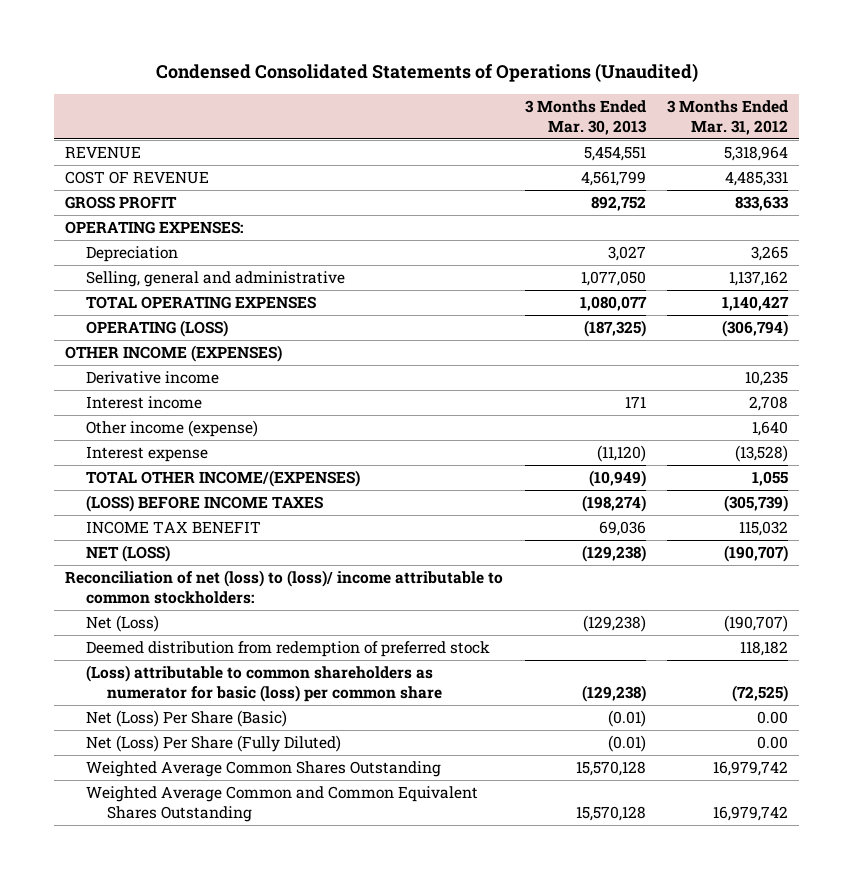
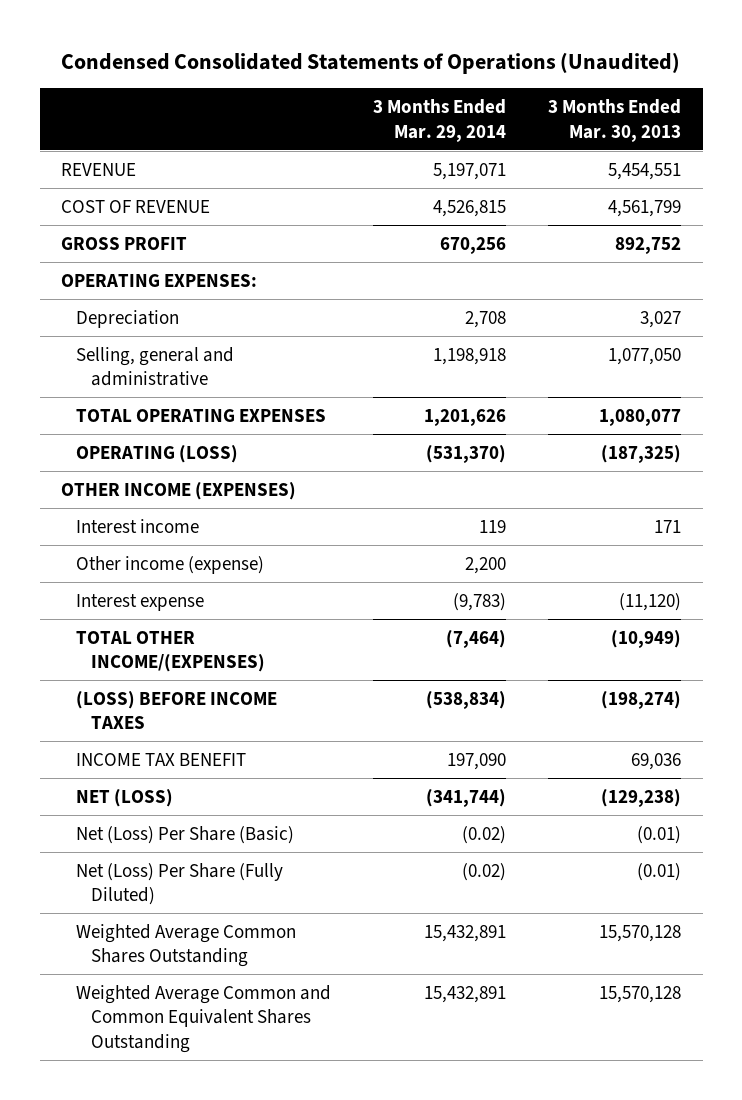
[667,99,789,135] 3 Months Ended Mar. 31, 2012 -> none
none -> [373,99,507,142] 3 Months Ended Mar. 29, 2014
[85,371,219,385] Derivative income -> none
[64,570,503,605] Reconciliation of net (loss) to (loss)/ income attributable to common stockholders: -> none
[85,615,159,633] Net (Loss) -> none
[85,641,490,658] Deemed distribution from redemption of preferred stock -> none
[85,665,442,703] (Loss) attributable to common shareholders as numerator for basic (loss) per common share -> none

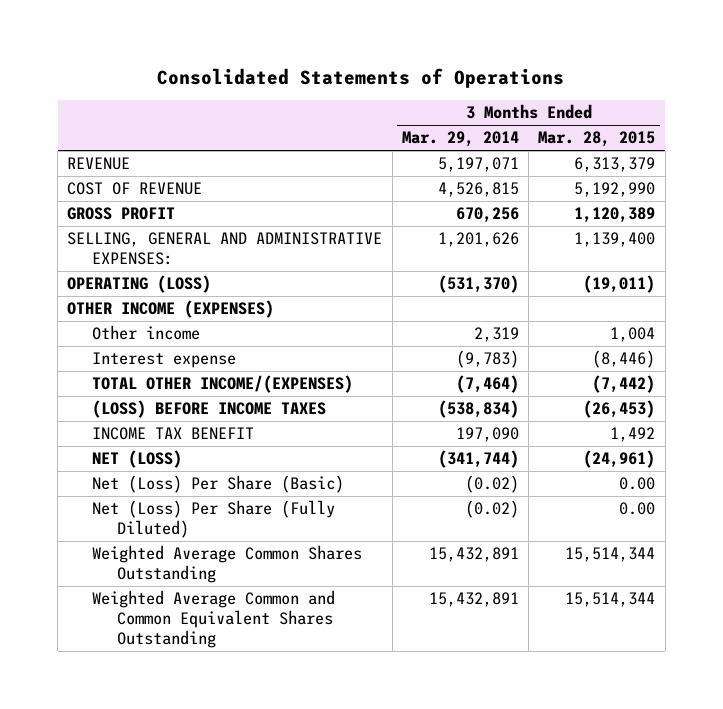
[61,52,681,75] Condensed Consolidated Statements of Operations (Unaudited) -> [157,67,565,88] Consolidated Statements of Operations
[548,99,682,142] 3 Months Ended Mar. 30, 2013 -> none
none -> [538,131,656,148] Mar. 28, 2015
[60,273,257,287] OPERATING EXPENSES: -> none
[76,309,180,328] Depreciation -> none
[76,408,327,422] TOTAL OPERATING EXPENSES -> none
[76,346,235,387] Selling, general and administrative -> [67,232,383,266] SELLING, GENERAL AND ADMINISTRATIVE EXPENSES:
[433,347,507,365] 1,198,918 -> [437,232,519,248] 1,201,626
[76,518,200,533] Interest income -> none
[76,555,265,574] Other income (expense) -> [92,325,201,341] Other income
[465,556,507,574] 2,200 -> [473,327,519,343] 2,319

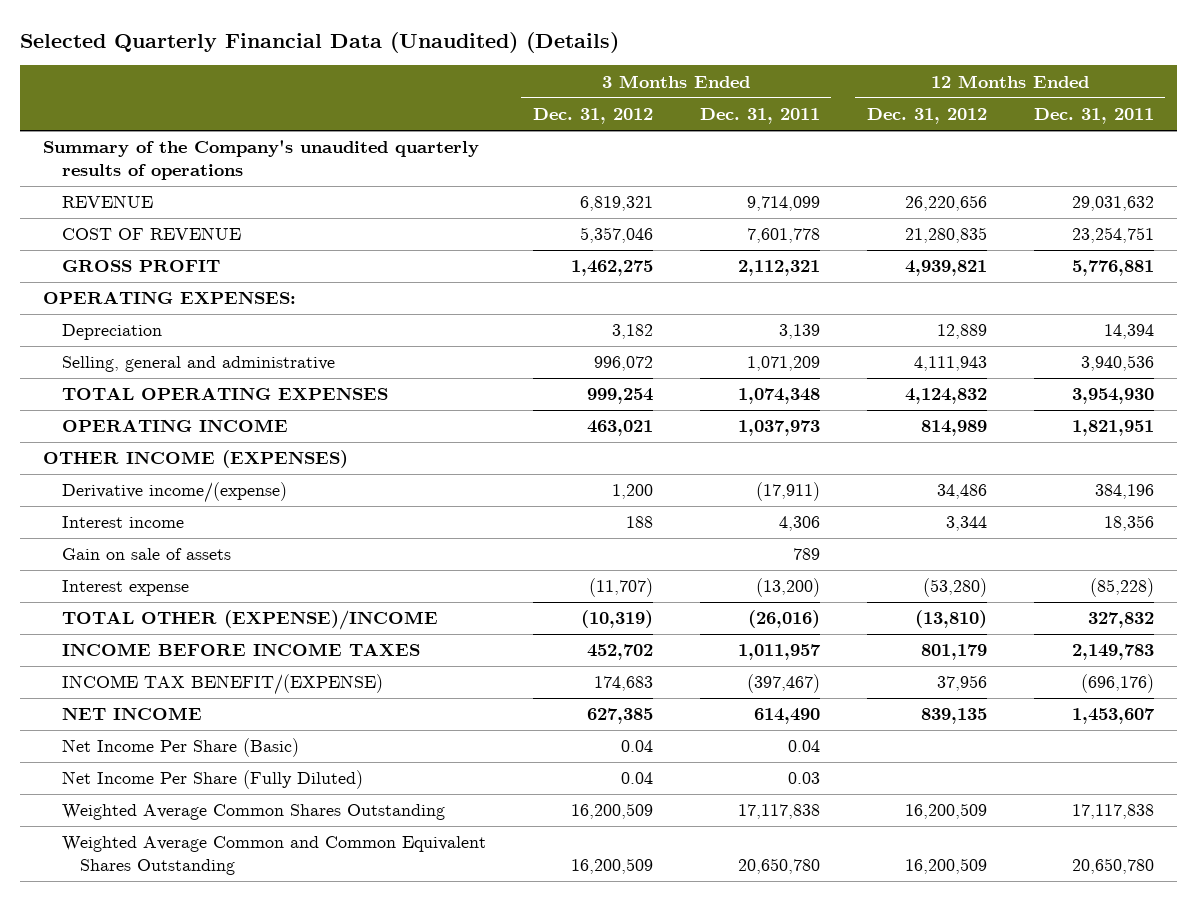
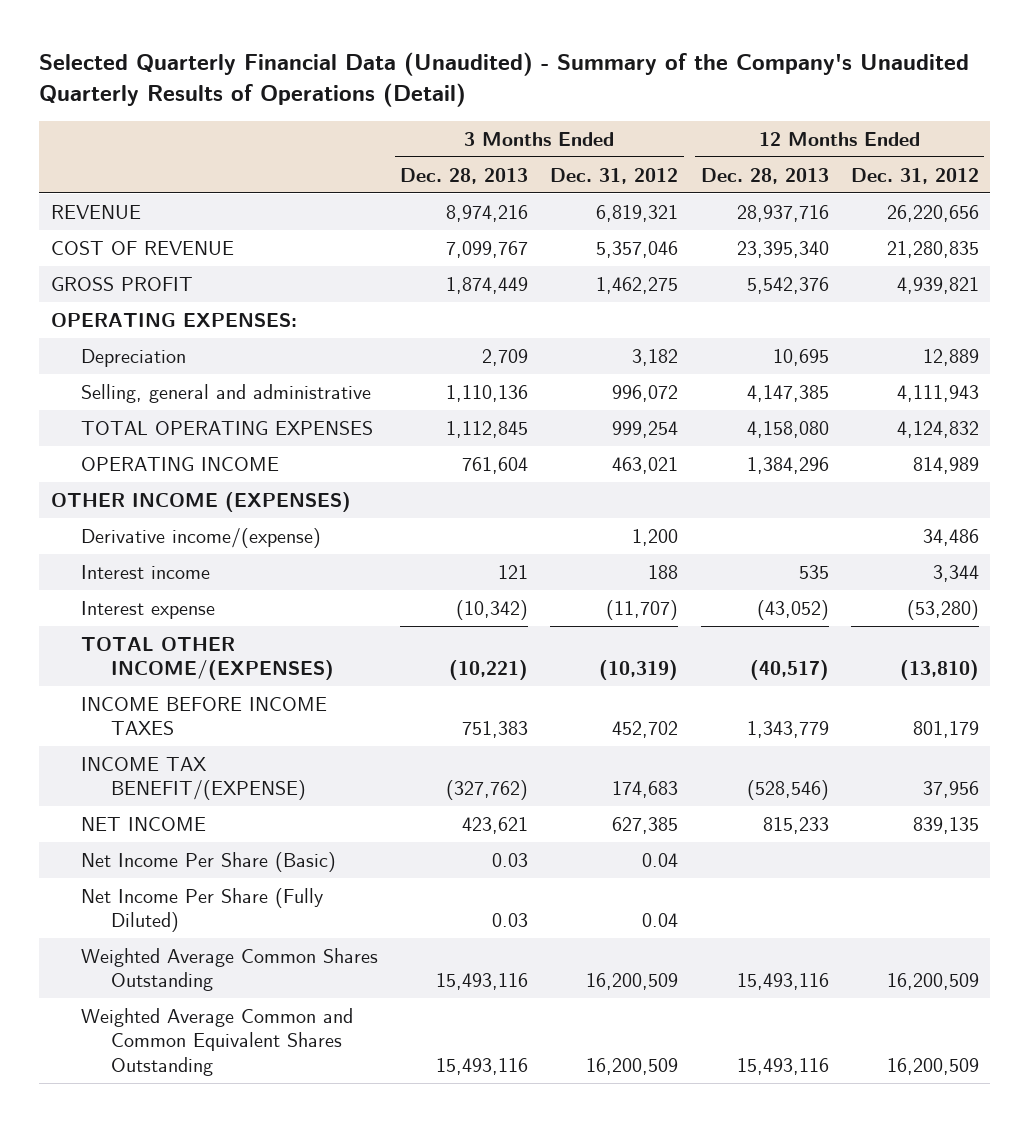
[19,31,619,53] Selected Quarterly Financial Data (Unaudited) (Details) -> [39,52,970,107] Selected Quarterly Financial Data (Unaudited) - Summary of the Company's Unaudited Quarterly Results of Operations (Detail)
[699,108,820,125] Dec. 31, 2011 -> none
[1033,108,1154,125] Dec. 31, 2011 -> none
none -> [400,167,529,184] Dec. 28, 2013
none -> [700,167,829,184] Dec. 28, 2013
[43,140,480,180] Summary of the Company's unaudited quarterly results of operations -> none
[61,548,231,561] Gain on sale of assets -> none
[61,610,438,631] TOTAL OTHER (EXPENSE)/INCOME -> [80,636,335,681] TOTAL OTHER INCOME/(EXPENSES)

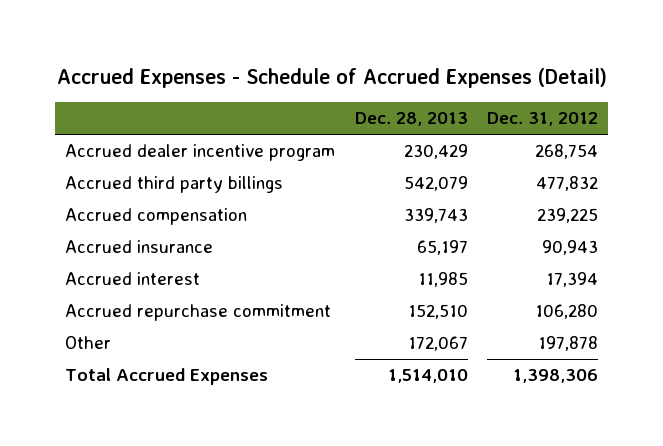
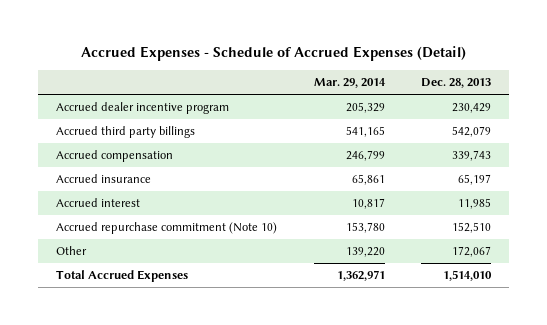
[487,112,599,127] Dec. 31, 2012 -> none
none -> [313,78,386,89] Mar. 29, 2014
[64,304,331,322] Accrued repurchase commitment -> [56,222,278,235] Accrued repurchase commitment (Note 10)

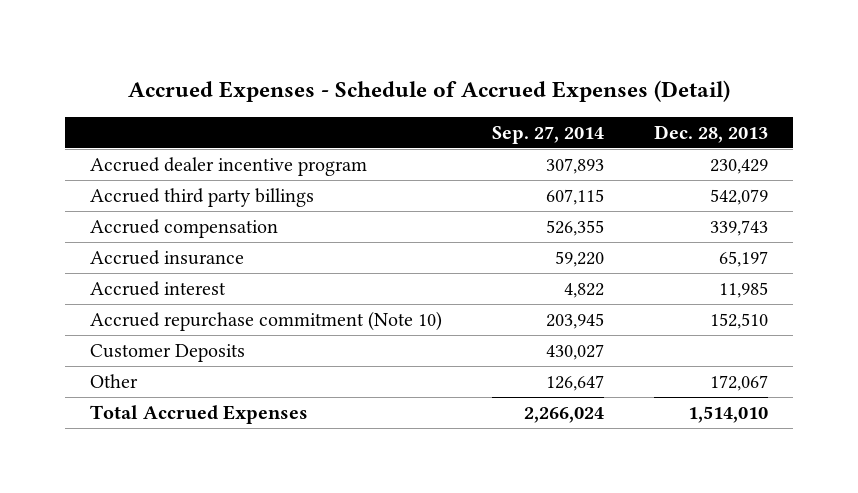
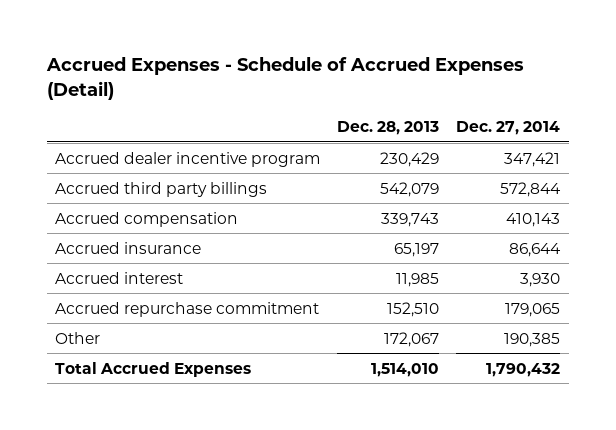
[492,125,605,144] Sep. 27, 2014 -> none
none -> [456,121,561,136] Dec. 27, 2014
[90,343,246,362] Customer Deposits -> none
[90,310,443,331] Accrued repurchase commitment (Note 10) -> [55,301,320,317] Accrued repurchase commitment

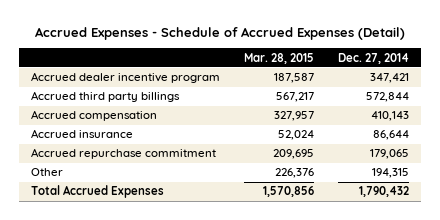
[337,121,440,136] Dec. 28, 2013 -> none
none -> [243,52,314,64] Mar. 28, 2015
[55,271,184,284] Accrued interest -> none
[504,332,561,347] 190,385 -> [371,168,409,179] 194,315

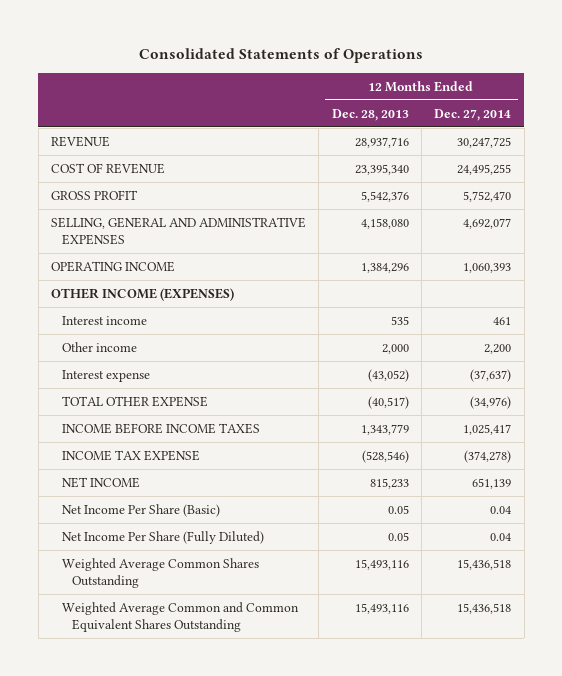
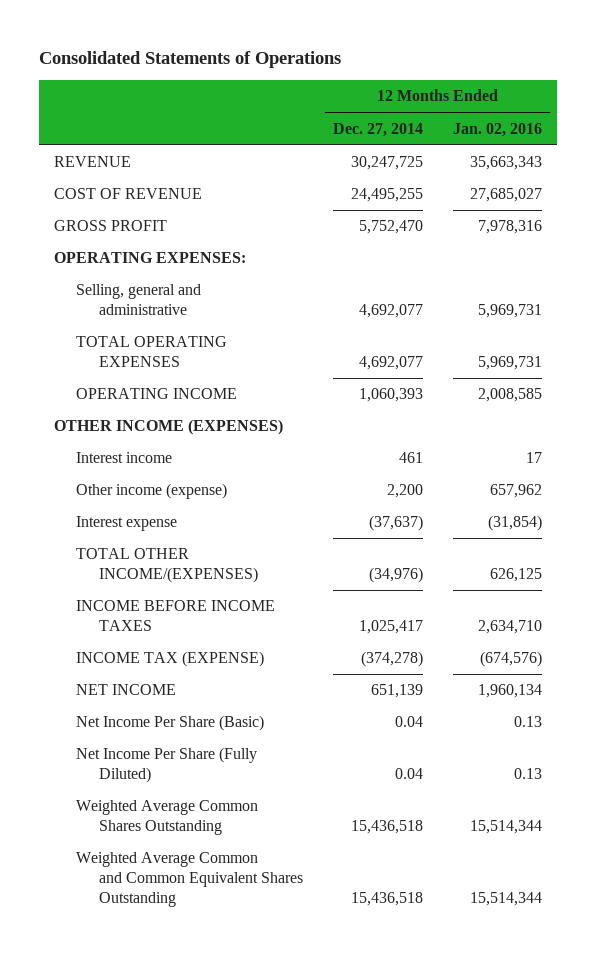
[331,108,409,121] Dec. 28, 2013 -> none
none -> [453,122,543,137] Jan. 02, 2016
none -> [54,252,247,264] OPERATING EXPENSES:
[50,216,306,246] SELLING, GENERAL AND ADMINISTRATIVE EXPENSES -> [76,284,202,316] Selling, general and administrative
none -> [76,336,228,368] TOTAL OPERATING EXPENSES
[61,341,137,352] Other income -> [76,483,228,500] Other income (expense)
[61,395,208,407] TOTAL OTHER EXPENSE -> [76,548,258,584] TOTAL OTHER INCOME/(EXPENSES)
[61,449,200,461] INCOME TAX EXPENSE -> [76,651,265,668] INCOME TAX (EXPENSE)

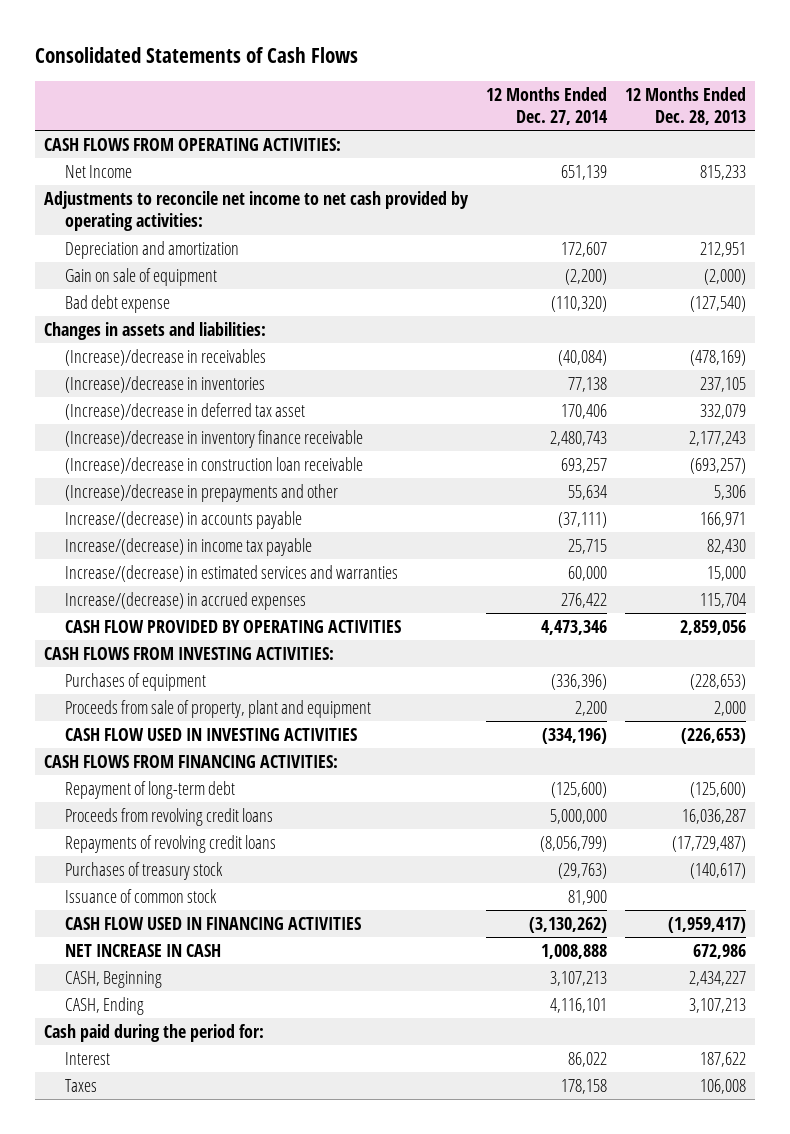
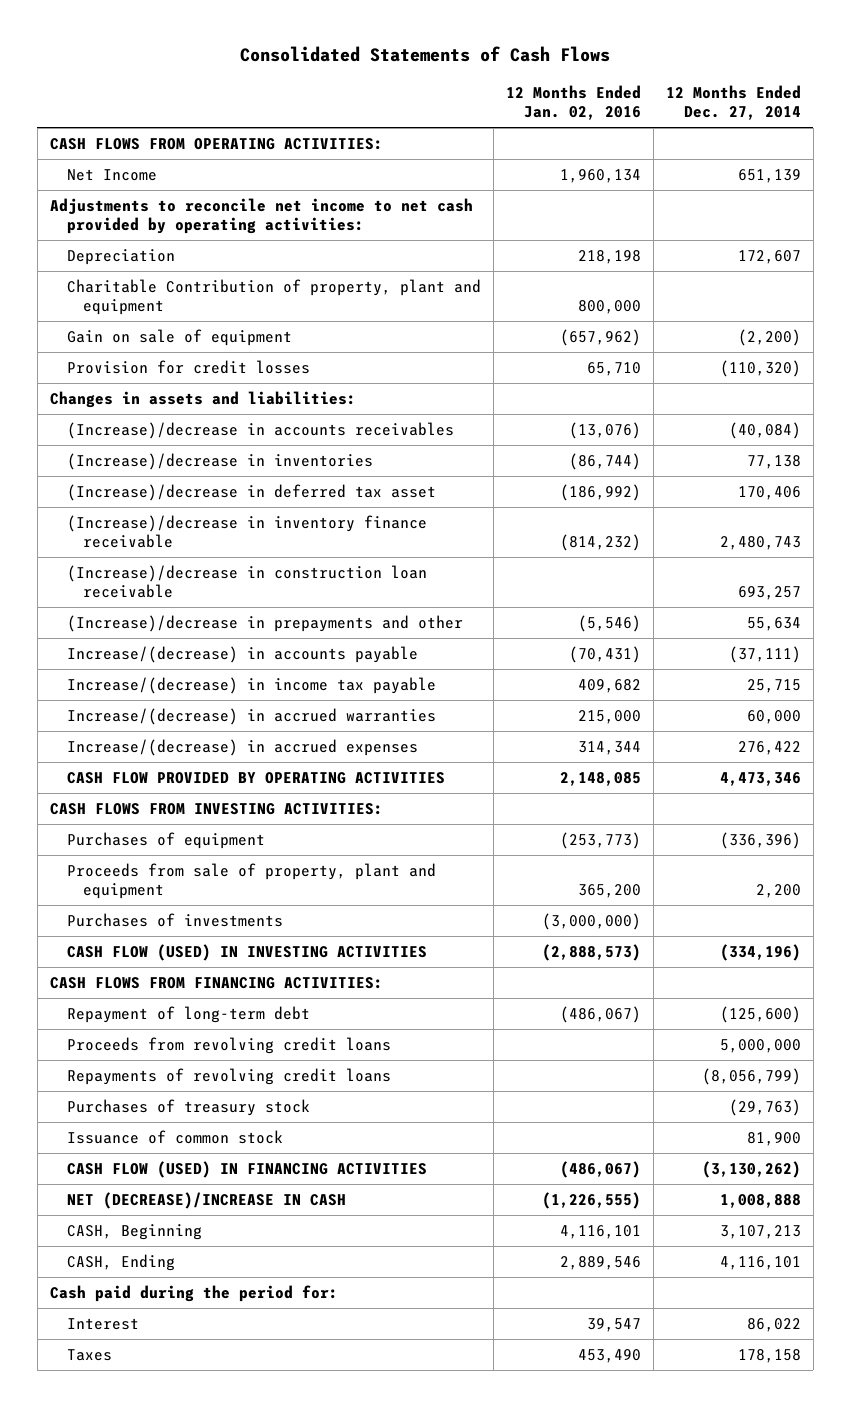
[624,86,746,125] 12 Months Ended Dec. 28, 2013 -> none
none -> [505,84,641,121] 12 Months Ended Jan. 02, 2016
[65,240,240,259] Depreciation and amortization -> [66,248,175,265] Depreciation
none -> [66,278,481,316] Charitable Contribution of property, plant and equipment
[65,294,171,313] Bad debt expense -> [66,359,310,374] Provision for credit losses
[65,348,267,366] (Increase)/decrease in receivables -> [66,421,454,439] (Increase)/decrease in accounts receivables
[65,564,399,582] Increase/(decrease) in estimated services and warranties -> [66,707,436,725] Increase/(decrease) in accrued warranties
none -> [66,912,283,927] Purchases of investments
[65,727,358,741] CASH FLOW USED IN INVESTING ACTIVITIES -> [66,943,427,961] CASH FLOW (USED) IN INVESTING ACTIVITIES
[65,916,362,930] CASH FLOW USED IN FINANCING ACTIVITIES -> [66,1160,427,1178] CASH FLOW (USED) IN FINANCING ACTIVITIES
[65,943,222,957] NET INCREASE IN CASH -> [66,1191,346,1209] NET (DECREASE)/INCREASE IN CASH

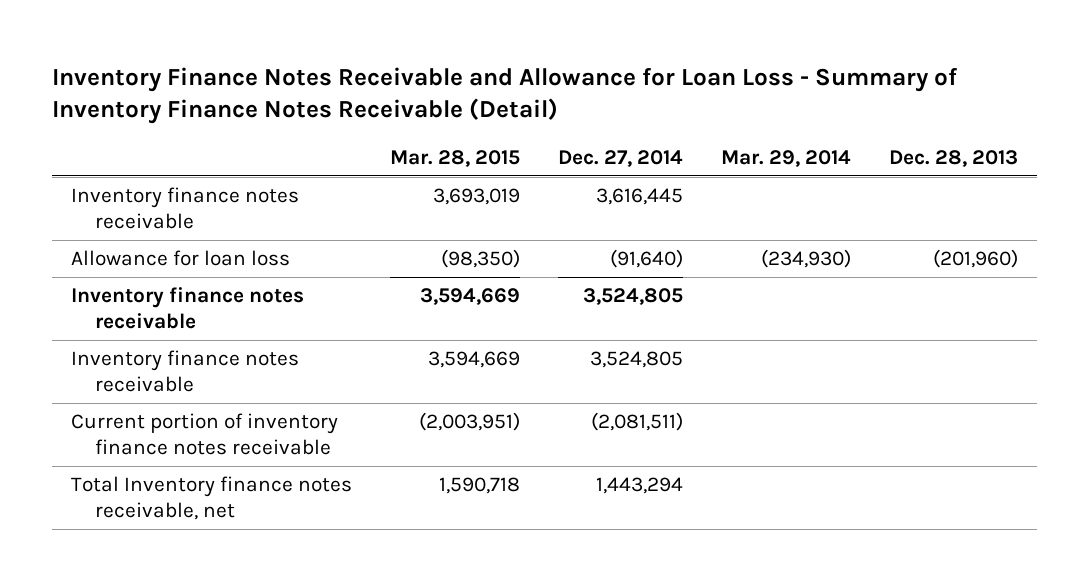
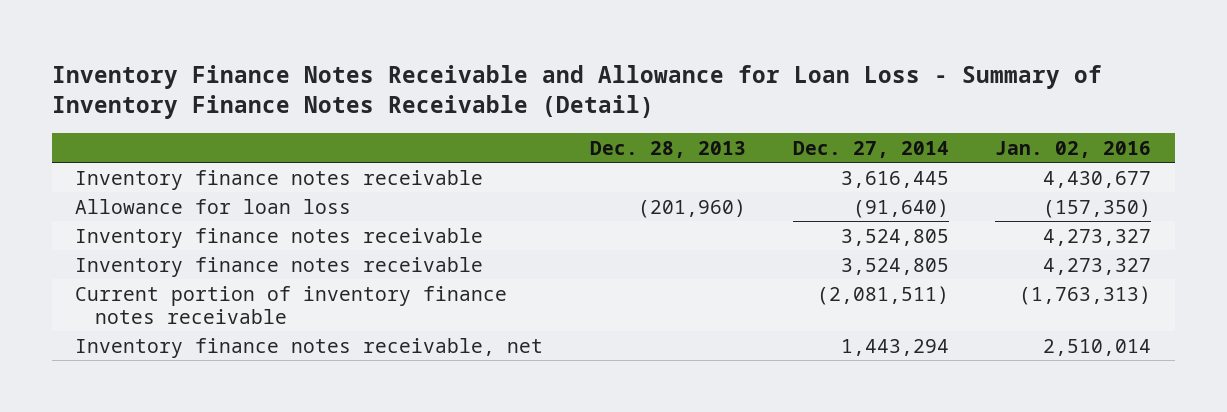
[389,149,520,167] Mar. 28, 2015 -> none
[720,149,851,167] Mar. 29, 2014 -> none
none -> [995,140,1152,158] Jan. 02, 2016
[70,476,352,521] Total Inventory finance notes receivable, net -> [75,337,544,358] Inventory finance notes receivable, net

